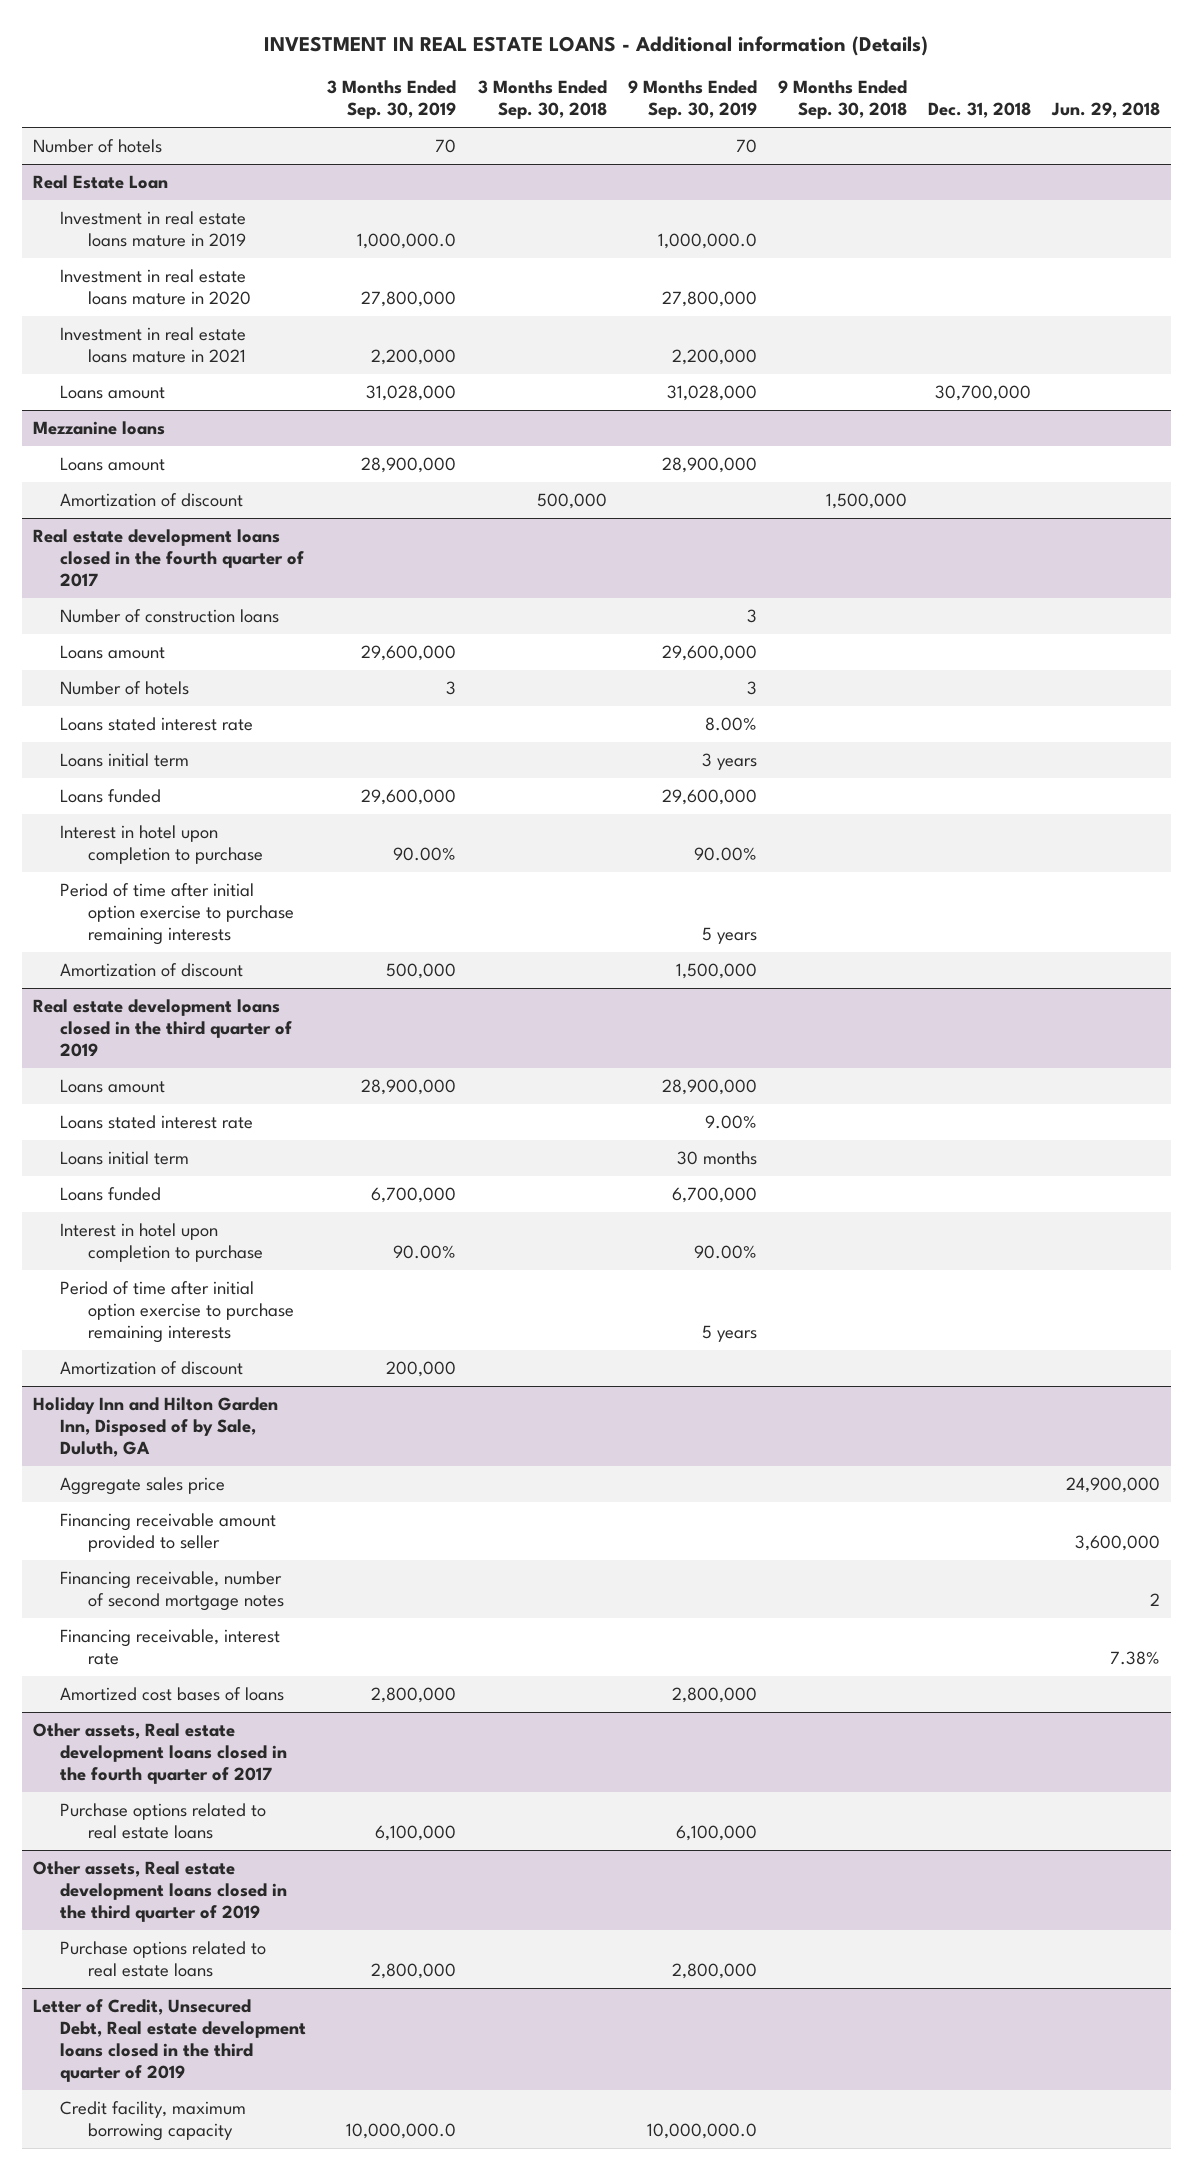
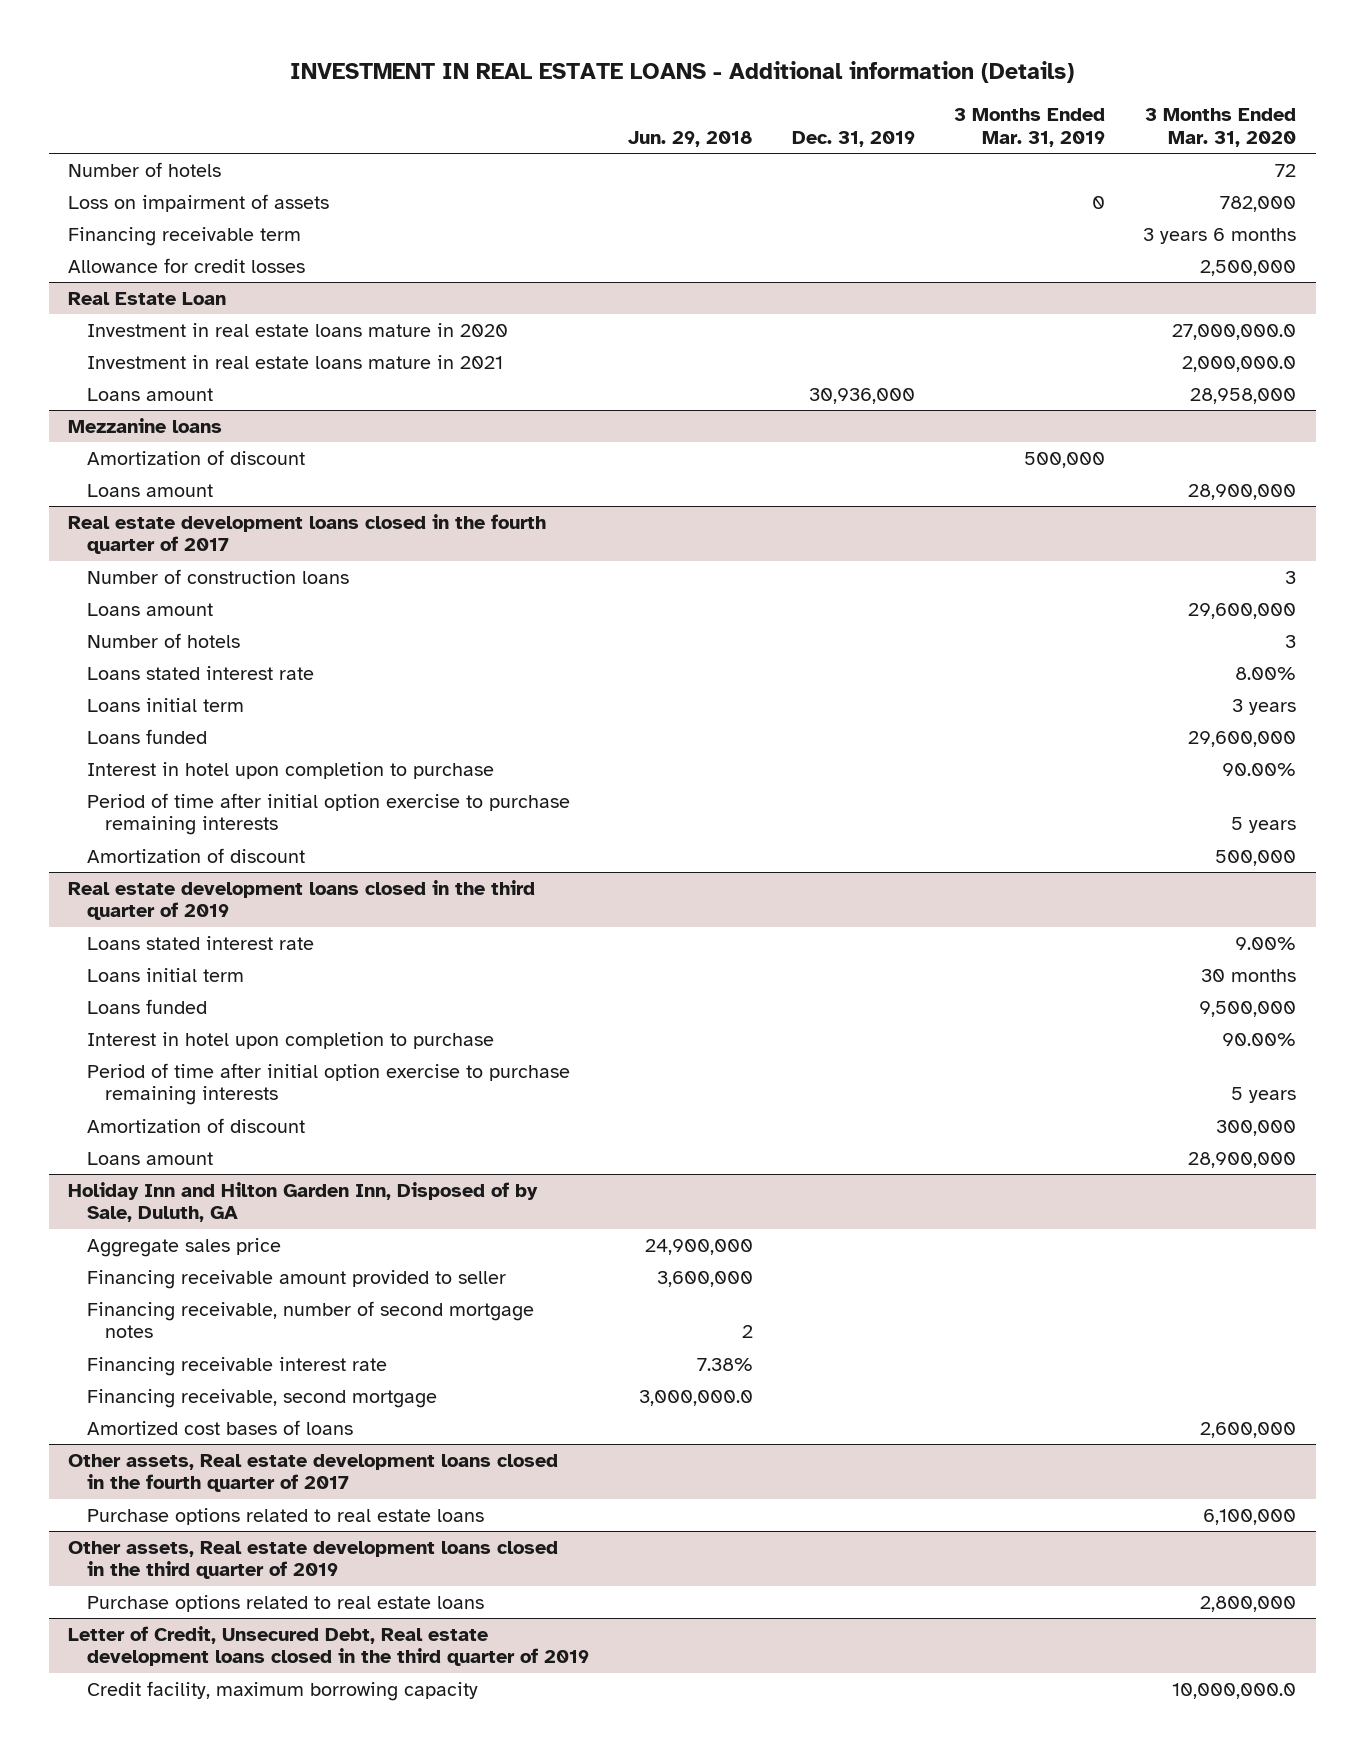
[327,80,457,120] 3 Months Ended Sep. 30, 2019 -> none
[477,80,607,120] 3 Months Ended Sep. 30, 2018 -> none
[627,80,757,120] 9 Months Ended Sep. 30, 2019 -> none
[777,80,907,120] 9 Months Ended Sep. 30, 2018 -> none
[928,102,1032,119] Dec. 31, 2018 -> none
none -> [791,130,915,147] Dec. 31, 2019
none -> [953,108,1105,147] 3 Months Ended Mar. 31, 2019
none -> [1145,108,1297,147] 3 Months Ended Mar. 31, 2020
none -> [68,193,330,212] Loss on impairment of assets
none -> [68,226,302,246] Financing receivable term
none -> [68,257,306,273] Allowance for credit losses
[60,211,247,248] Investment in real estate loans mature in 2019 -> none
[60,457,166,472] Loans amount -> [86,483,213,497] Loans amount
[60,1079,166,1094] Loans amount -> [86,1151,213,1165] Loans amount
[60,1629,281,1666] Financing receivable, interest rate -> [86,1356,387,1376] Financing receivable interest rate
none -> [86,1388,437,1408] Financing receivable, second mortgage

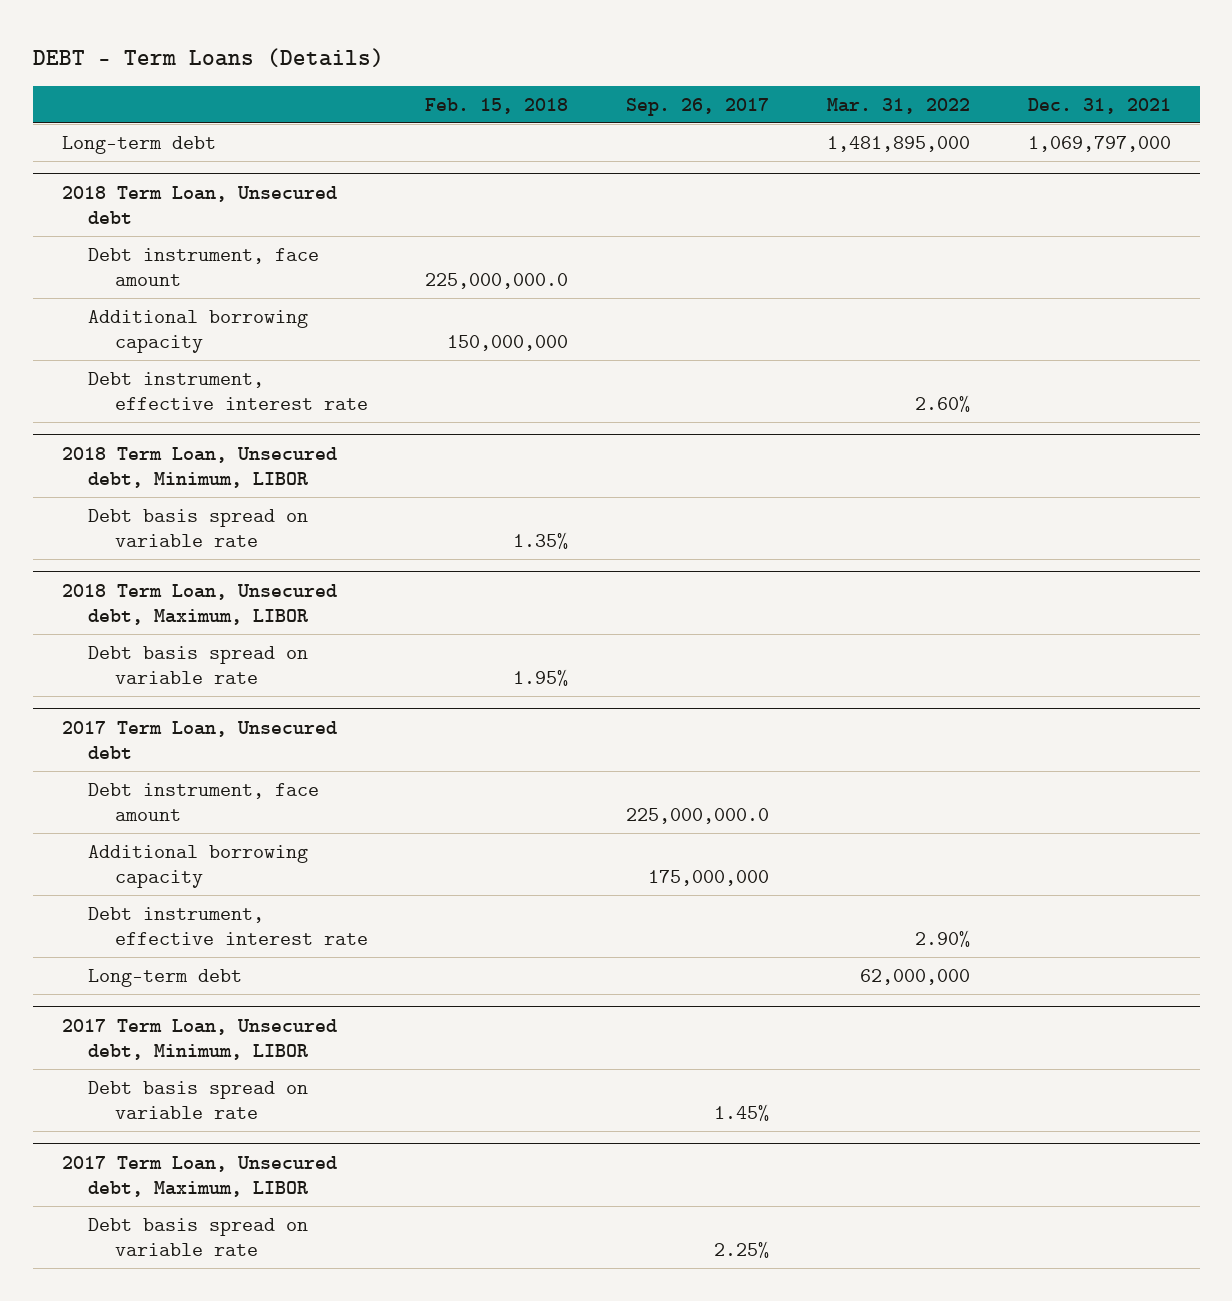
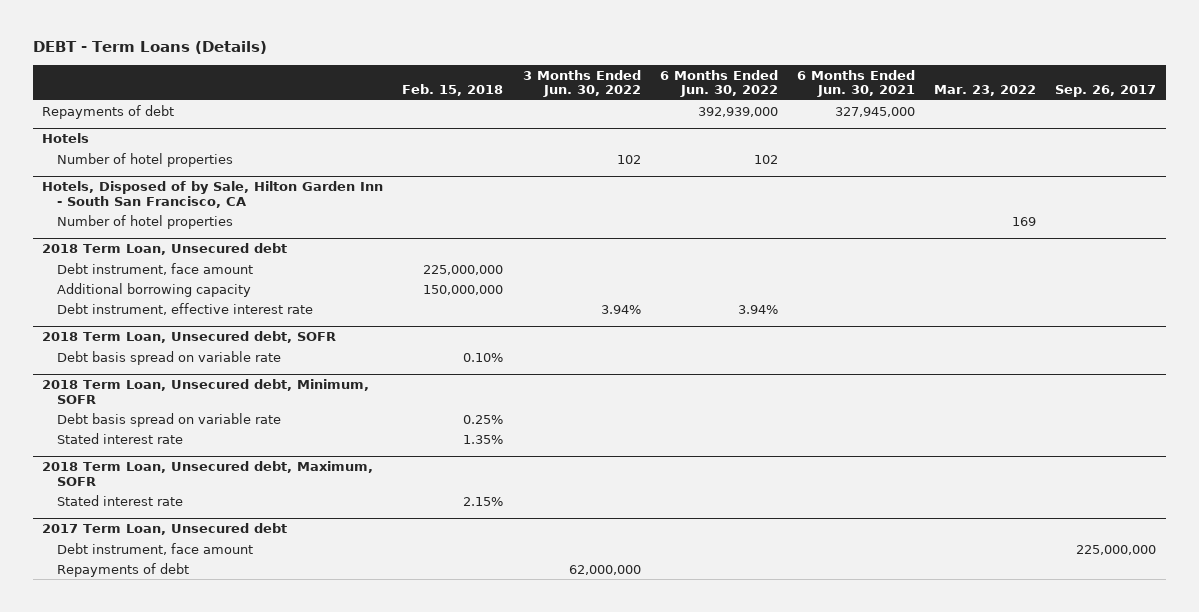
[826,97,970,114] Mar. 31, 2022 -> none
[1027,97,1171,114] Dec. 31, 2021 -> none
none -> [522,69,641,98] 3 Months Ended Jun. 30, 2022
none -> [659,69,778,98] 6 Months Ended Jun. 30, 2022
none -> [796,69,915,98] 6 Months Ended Jun. 30, 2021
none -> [934,85,1037,97] Mar. 23, 2022
[61,135,216,154] Long-term debt -> none
none -> [42,104,175,119] Repayments of debt
none -> [42,133,90,144] Hotels
none -> [57,152,234,167] Number of hotel properties
none -> [42,181,384,208] Hotels, Disposed of by Sale, Hilton Garden Inn - South San Francisco, CA
none -> [57,214,234,229] Number of hotel properties
[425,273,569,290] 225,000,000.0 -> [423,264,504,275] 225,000,000
[88,645,309,685] Debt basis spread on variable rate -> none
none -> [42,331,337,344] 2018 Term Loan, Unsecured debt, SOFR
none -> [57,350,282,365] Debt basis spread on variable rate
[61,446,337,488] 2018 Term Loan, Unsecured debt, Minimum, LIBOR -> [42,379,370,404] 2018 Term Loan, Unsecured debt, Minimum, SOFR
[513,532,569,550] 1.35% -> [463,414,504,424] 0.25%
none -> [57,432,184,444] Stated interest rate
[61,583,337,625] 2018 Term Loan, Unsecured debt, Maximum, LIBOR -> [42,461,374,486] 2018 Term Loan, Unsecured debt, Maximum, SOFR
none -> [57,494,184,506] Stated interest rate
[88,844,309,889] Additional borrowing capacity -> none
[88,906,368,946] Debt instrument, effective interest rate -> none
[88,968,243,987] Long-term debt -> none
[61,1018,337,1060] 2017 Term Loan, Unsecured debt, Minimum, LIBOR -> none
[88,1080,309,1120] Debt basis spread on variable rate -> none
[61,1155,337,1197] 2017 Term Loan, Unsecured debt, Maximum, LIBOR -> none
[88,1217,309,1257] Debt basis spread on variable rate -> none
[626,808,770,825] 225,000,000.0 -> [1076,544,1157,555] 225,000,000
none -> [57,562,190,577] Repayments of debt

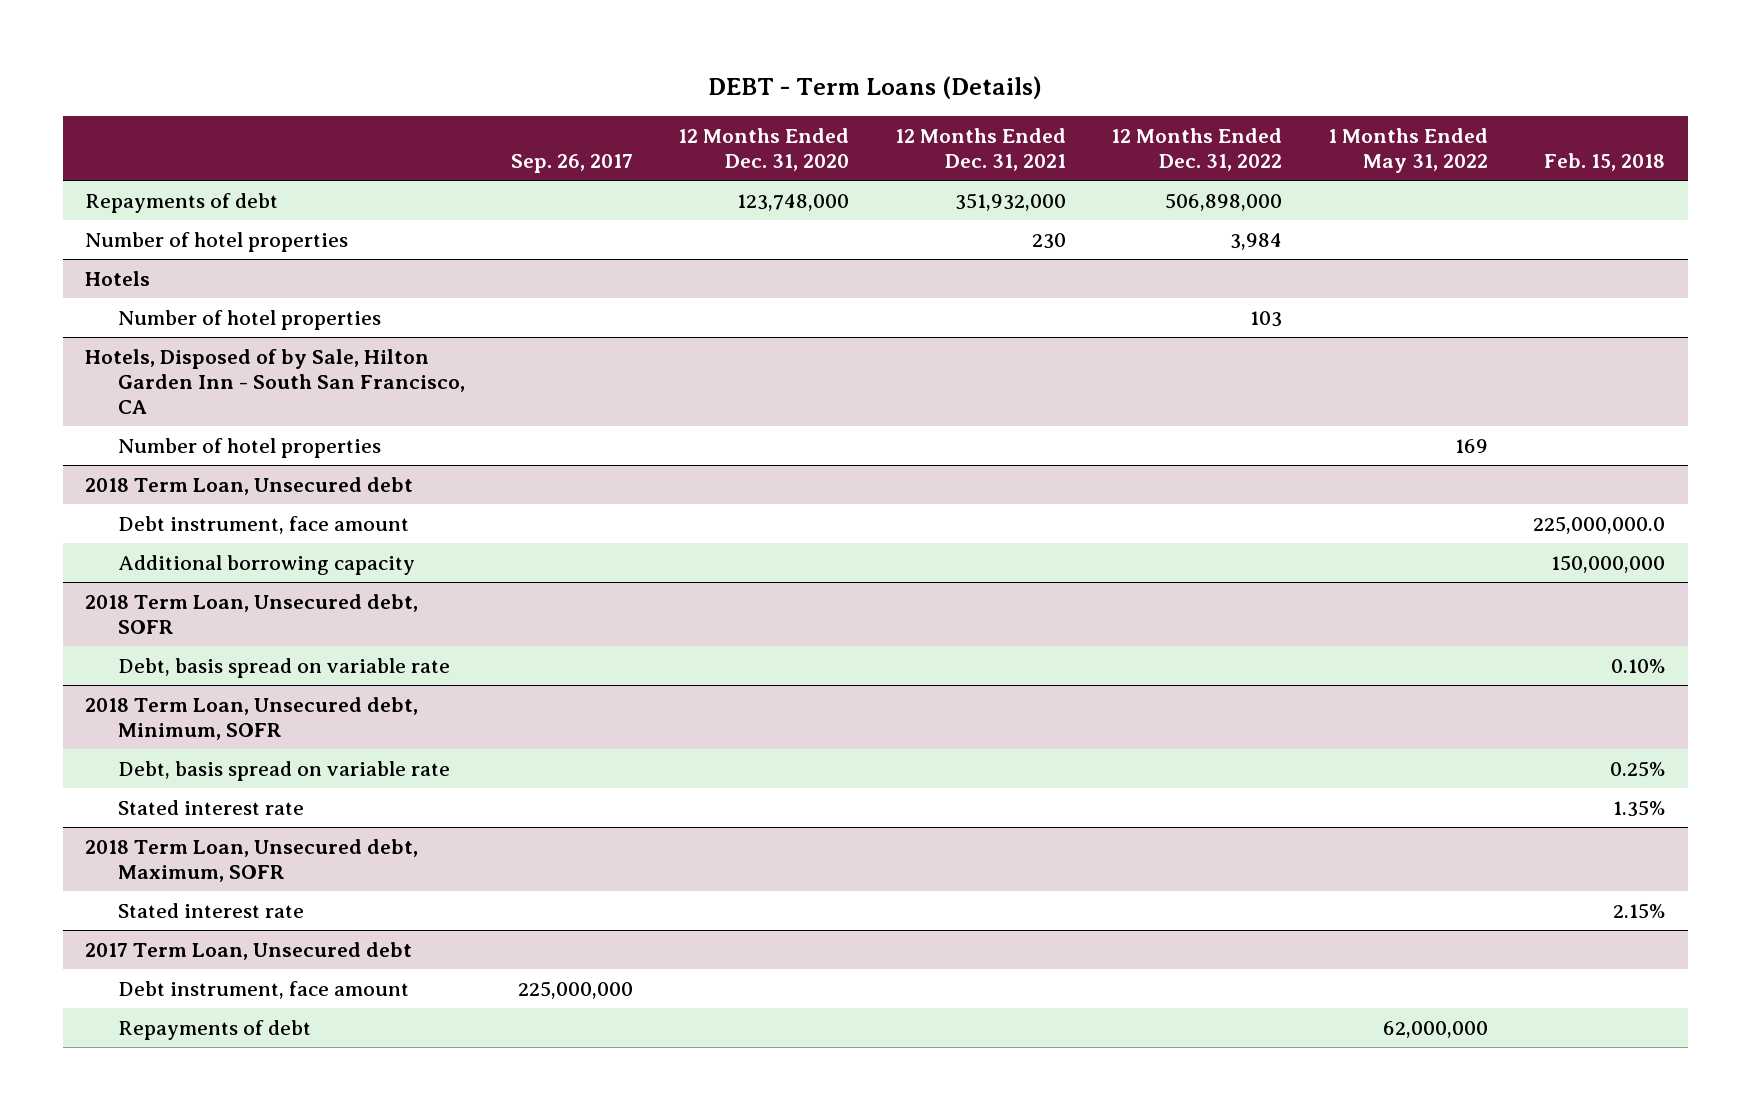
[522,69,641,98] 3 Months Ended Jun. 30, 2022 -> none
[659,69,778,98] 6 Months Ended Jun. 30, 2022 -> none
[796,69,915,98] 6 Months Ended Jun. 30, 2021 -> none
[934,85,1037,97] Mar. 23, 2022 -> none
none -> [678,128,850,172] 12 Months Ended Dec. 31, 2020
none -> [894,128,1066,172] 12 Months Ended Dec. 31, 2021
none -> [1111,128,1283,172] 12 Months Ended Dec. 31, 2022
none -> [1327,128,1488,174] 1 Months Ended May 31, 2022
none -> [85,231,349,252] Number of hotel properties
[423,264,504,275] 225,000,000 -> [1533,515,1666,534] 225,000,000.0
[57,302,314,315] Debt instrument, effective interest rate -> none
[57,350,282,365] Debt basis spread on variable rate -> [118,657,451,678] Debt, basis spread on variable rate
[57,412,282,427] Debt basis spread on variable rate -> [118,760,451,781] Debt, basis spread on variable rate

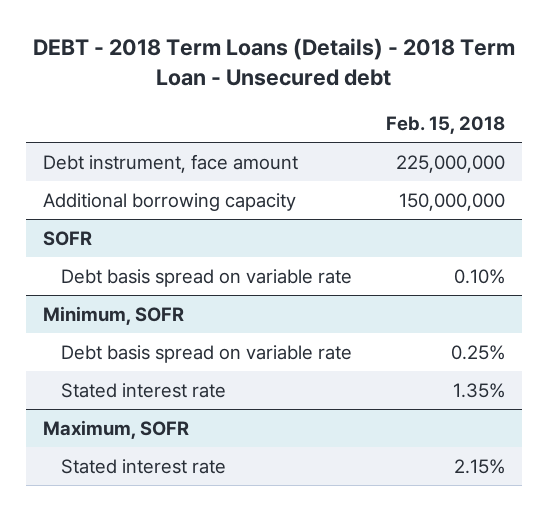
[708,76,1043,100] DEBT - Term Loans (Details) -> [33,38,516,86] DEBT - 2018 Term Loans (Details) - 2018 Term Loan - Unsecured debt
[510,154,633,174] Sep. 26, 2017 -> none
[678,128,850,172] 12 Months Ended Dec. 31, 2020 -> none
[894,128,1066,172] 12 Months Ended Dec. 31, 2021 -> none
[1111,128,1283,172] 12 Months Ended Dec. 31, 2022 -> none
[1327,128,1488,174] 1 Months Ended May 31, 2022 -> none
[85,192,279,213] Repayments of debt -> none
[85,231,349,252] Number of hotel properties -> none
[85,270,151,286] Hotels -> none
[118,309,382,330] Number of hotel properties -> none
[85,348,466,415] Hotels, Disposed of by Sale, Hilton Garden Inn - South San Francisco, CA -> none
[118,437,382,458] Number of hotel properties -> none
[85,476,414,495] 2018 Term Loan, Unsecured debt -> none
[118,515,410,534] Debt instrument, face amount -> none
[118,554,416,575] Additional borrowing capacity -> none
none -> [42,153,298,173] Debt instrument, face amount
none -> [42,192,296,211] Additional borrowing capacity
[85,593,419,634] 2018 Term Loan, Unsecured debt, SOFR -> [42,230,92,246] SOFR
[118,657,451,678] Debt, basis spread on variable rate -> [60,268,352,287] Debt basis spread on variable rate
[85,696,419,740] 2018 Term Loan, Unsecured debt, Minimum, SOFR -> [42,305,184,325] Minimum, SOFR
[118,760,451,781] Debt, basis spread on variable rate -> [60,344,352,363] Debt basis spread on variable rate
[85,838,419,882] 2018 Term Loan, Unsecured debt, Maximum, SOFR -> [42,419,189,439] Maximum, SOFR
[85,941,413,960] 2017 Term Loan, Unsecured debt -> none
[118,980,410,999] Debt instrument, face amount -> none
[118,1019,312,1040] Repayments of debt -> none

